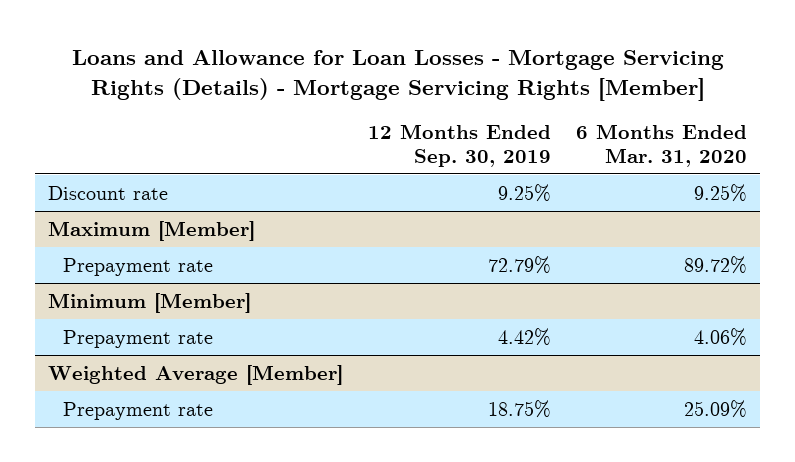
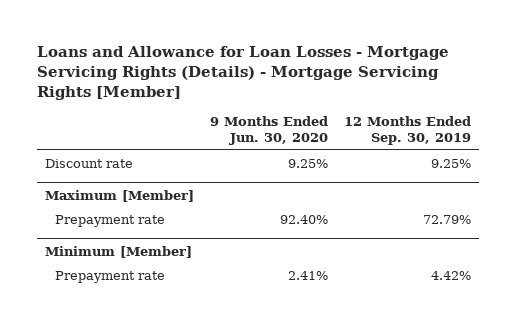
[576,124,748,167] 6 Months Ended Mar. 31, 2020 -> none
none -> [210,116,329,146] 9 Months Ended Jun. 30, 2020
[47,364,343,385] Weighted Average [Member] -> none
[63,401,214,420] Prepayment rate -> none

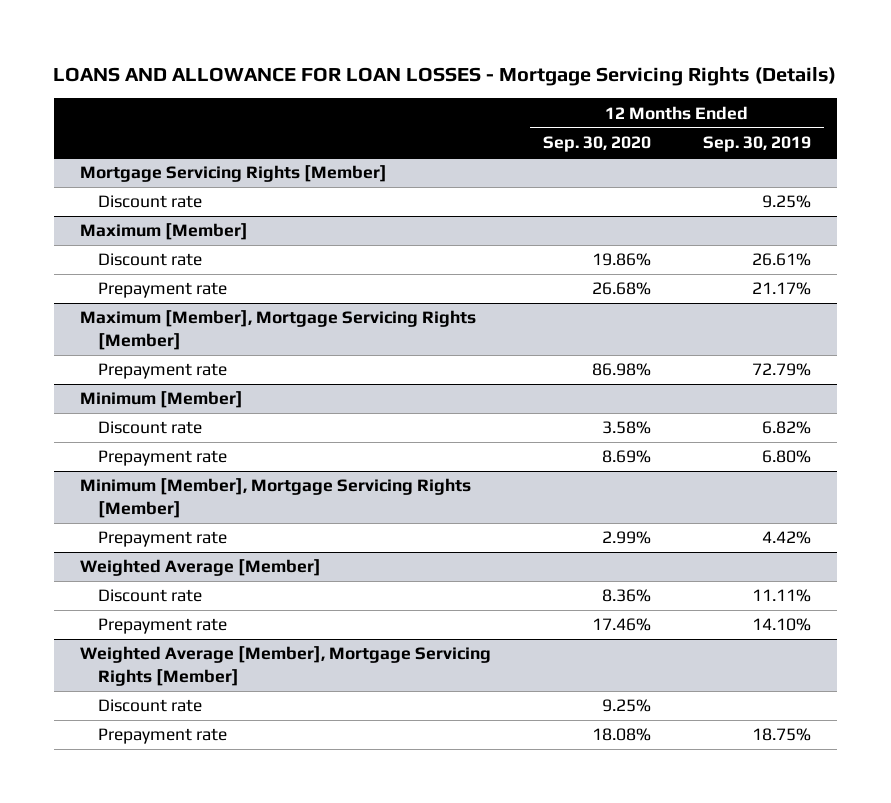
[37,46,450,100] Loans and Allowance for Loan Losses - Mortgage Servicing Rights (Details) - Mortgage Servicing Rights [Member] -> [53,66,837,86] LOANS AND ALLOWANCE FOR LOAN LOSSES - Mortgage Servicing Rights (Details)
[210,116,329,146] 9 Months Ended Jun. 30, 2020 -> none
none -> [542,136,651,153] Sep. 30, 2020
none -> [79,165,387,183] Mortgage Servicing Rights [Member]
none -> [97,253,202,267] Discount rate
none -> [97,282,227,299] Prepayment rate
none -> [79,310,476,350] Maximum [Member], Mortgage Servicing Rights [Member]
none -> [97,421,202,435] Discount rate
none -> [97,450,227,467] Prepayment rate
none -> [79,478,471,518] Minimum [Member], Mortgage Servicing Rights [Member]
none -> [79,559,321,577] Weighted Average [Member]
none -> [97,589,202,603] Discount rate
none -> [97,618,227,635] Prepayment rate
none -> [79,646,491,686] Weighted Average [Member], Mortgage Servicing Rights [Member]
none -> [97,699,202,713] Discount rate
none -> [97,728,227,745] Prepayment rate

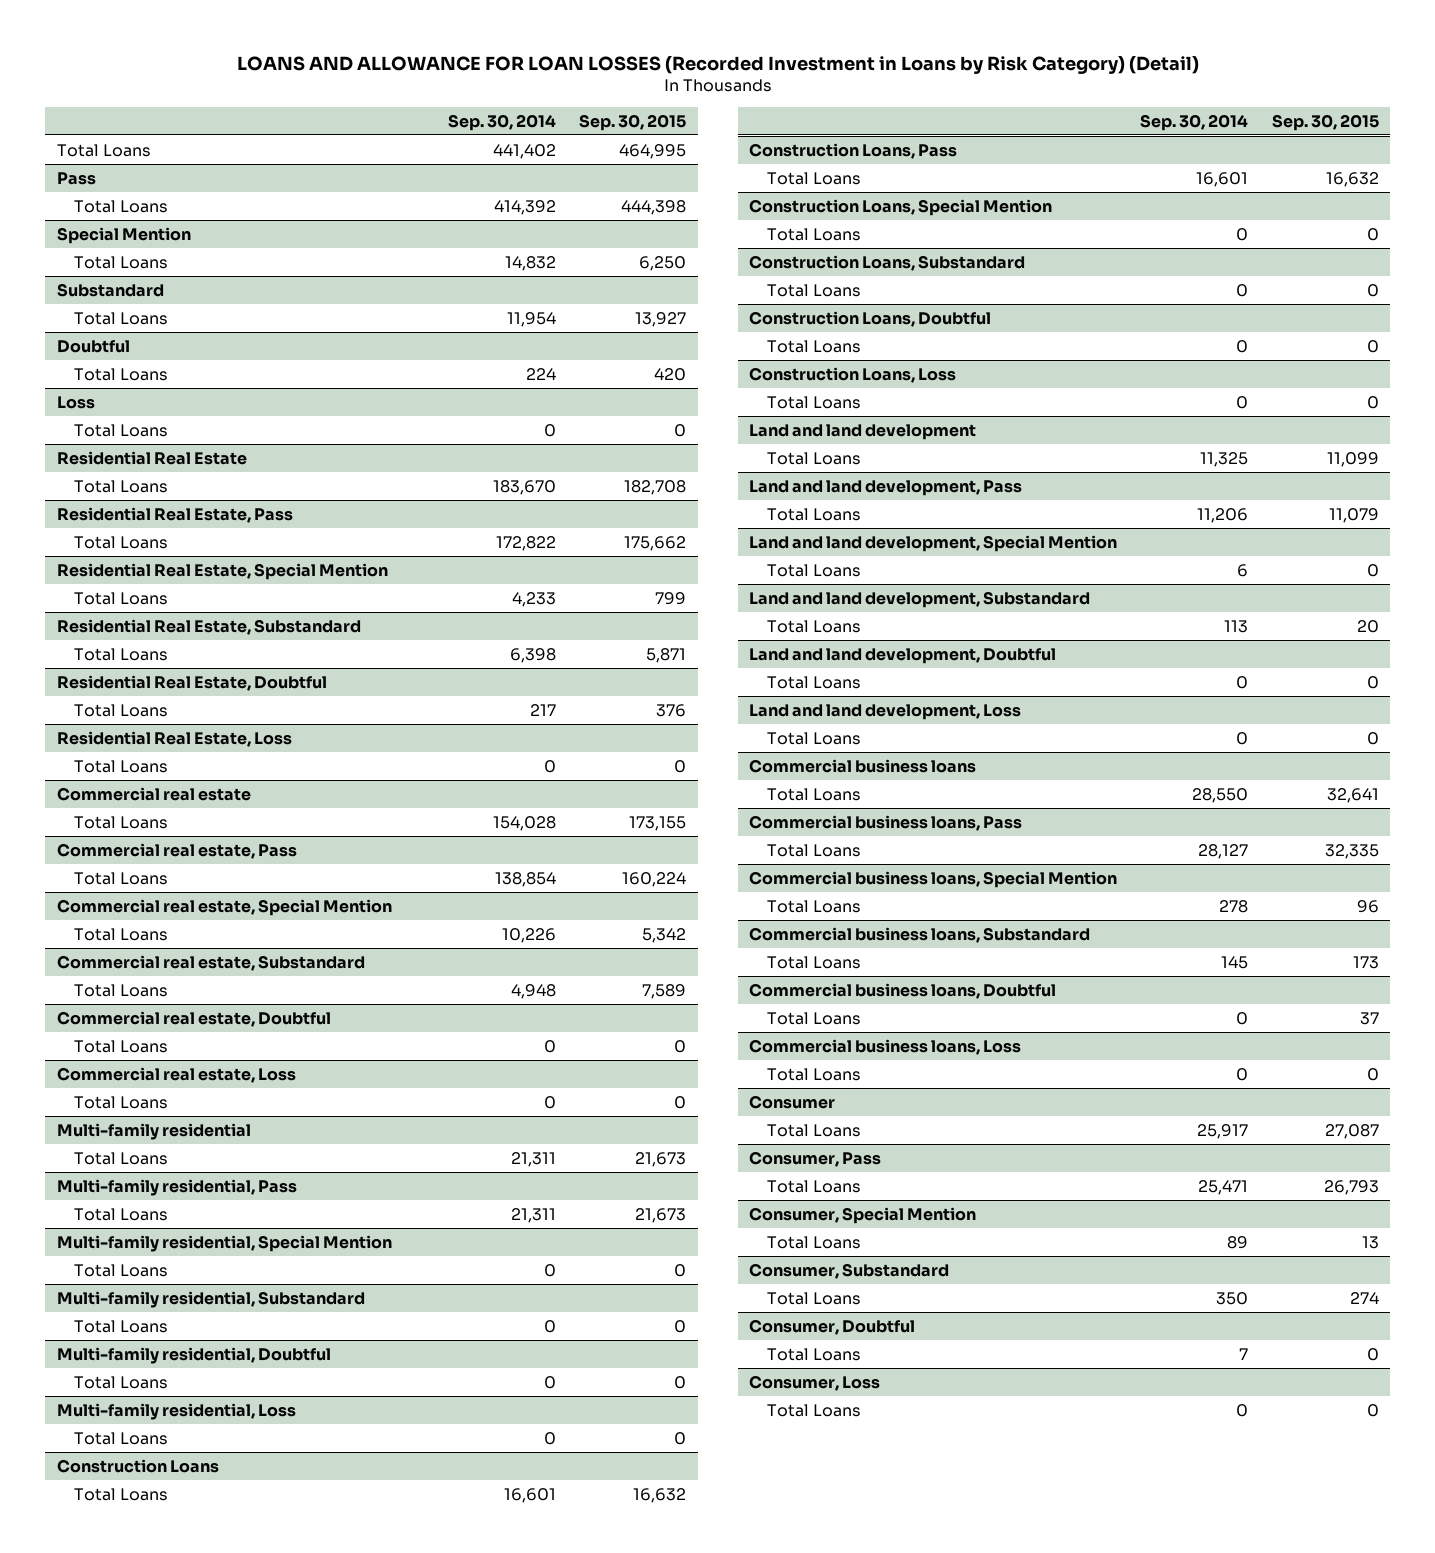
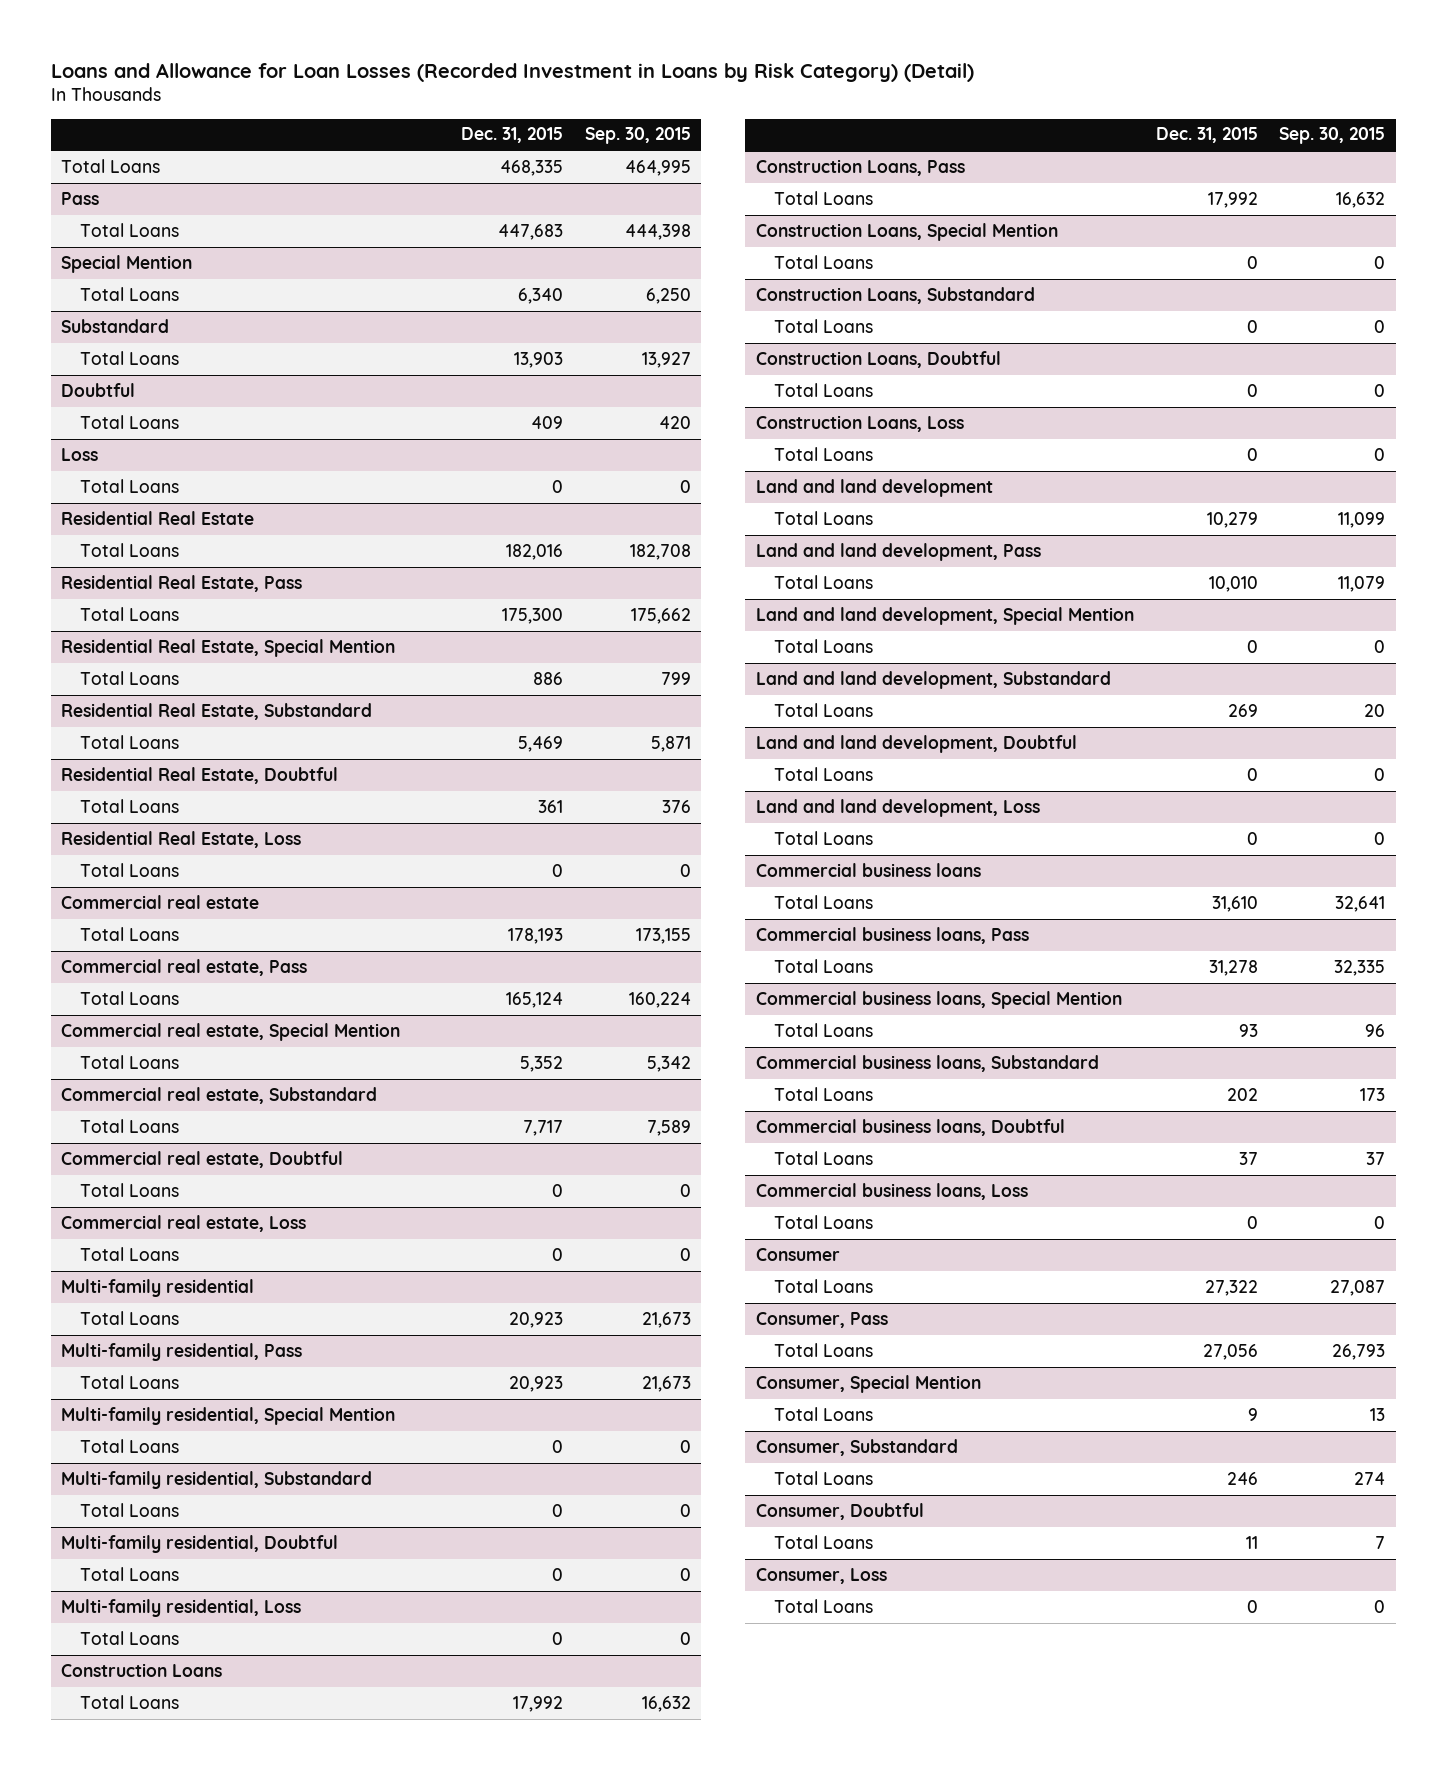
[236,55,1199,74] LOANS AND ALLOWANCE FOR LOAN LOSSES (Recorded Investment in Loans by Risk Category) (Detail) -> [50,62,974,82] Loans and Allowance for Loan Losses (Recorded Investment in Loans by Risk Category) (Detail)
[448,113,557,131] Sep. 30, 2014 -> none
none -> [460,127,563,144] Dec. 31, 2015
[1366,1347,1379,1361] 0 -> [1375,1535,1386,1549] 7

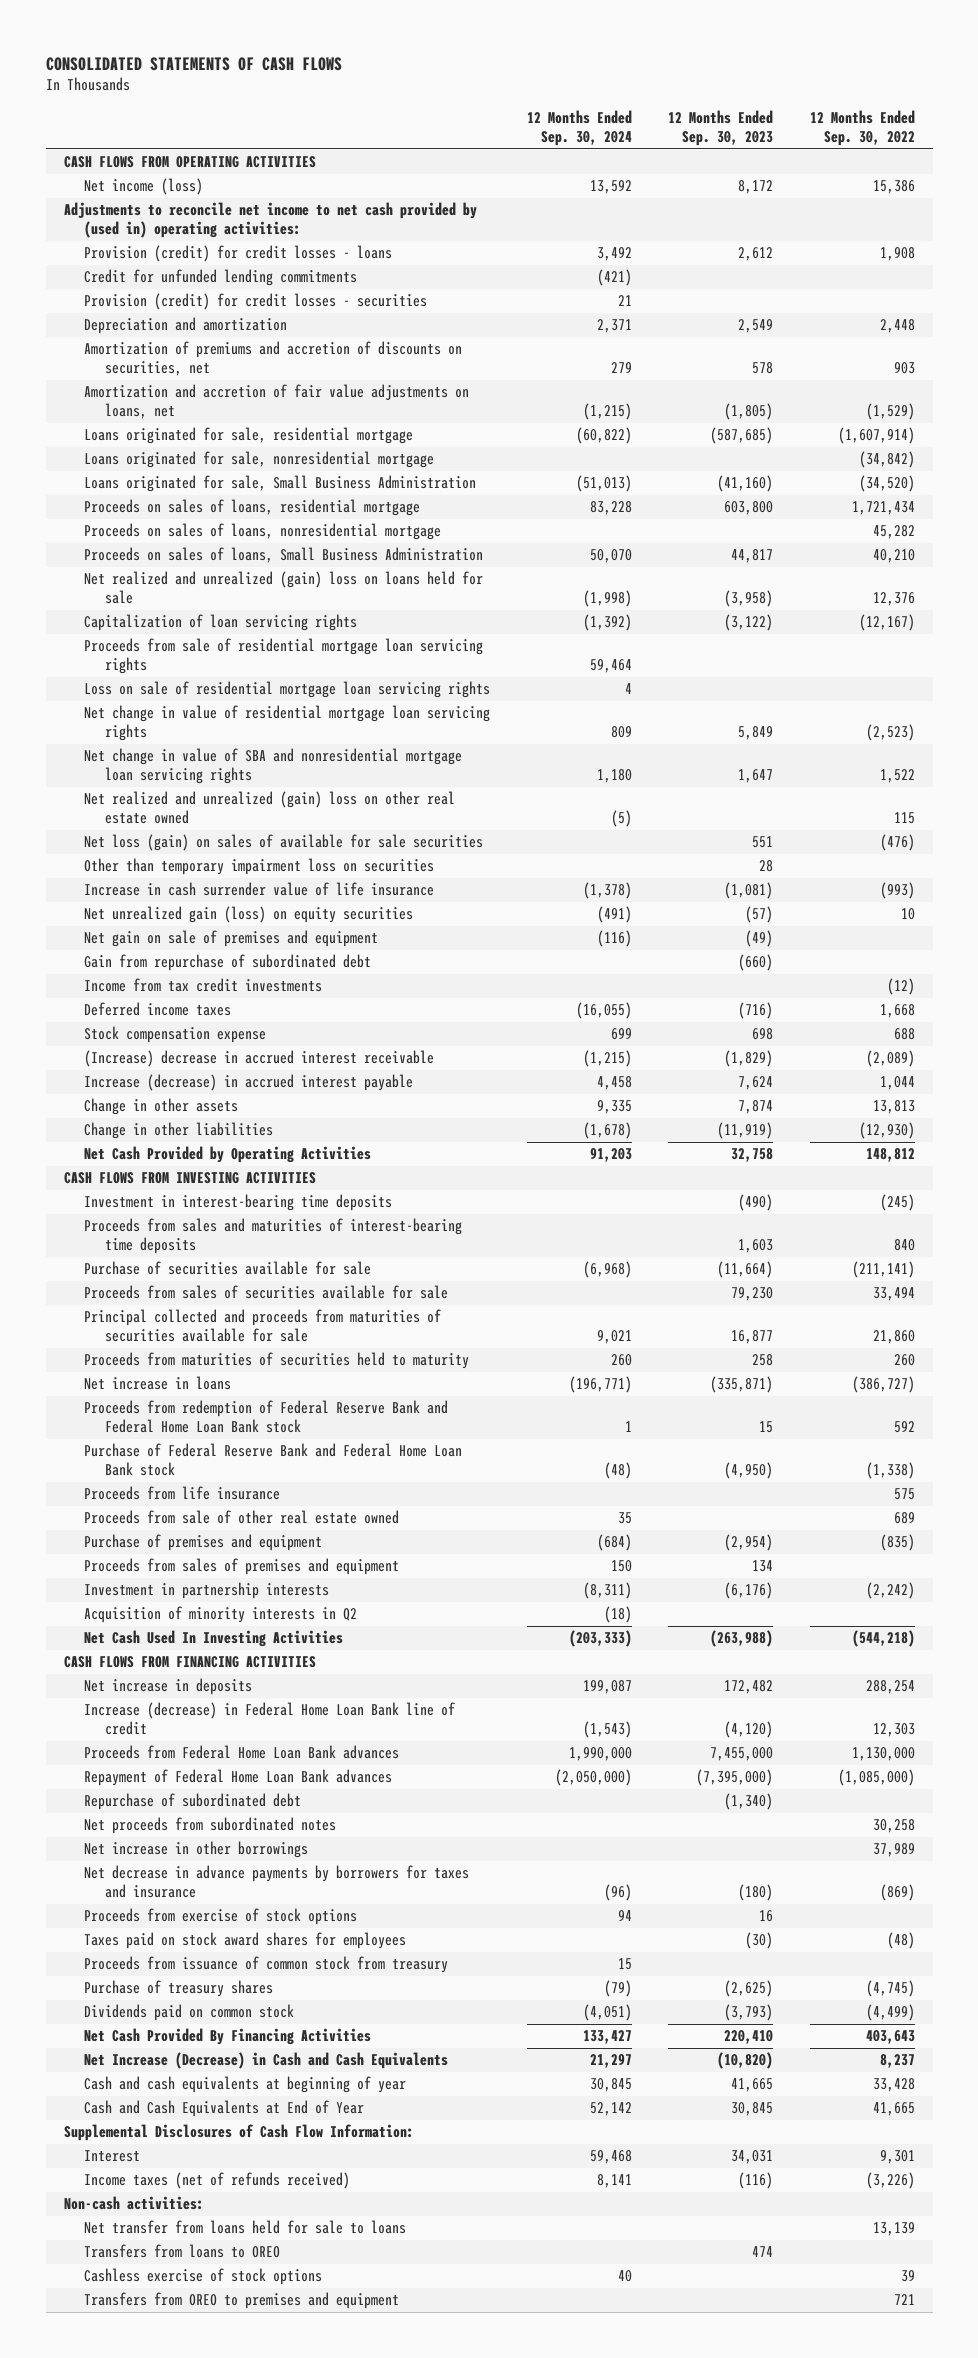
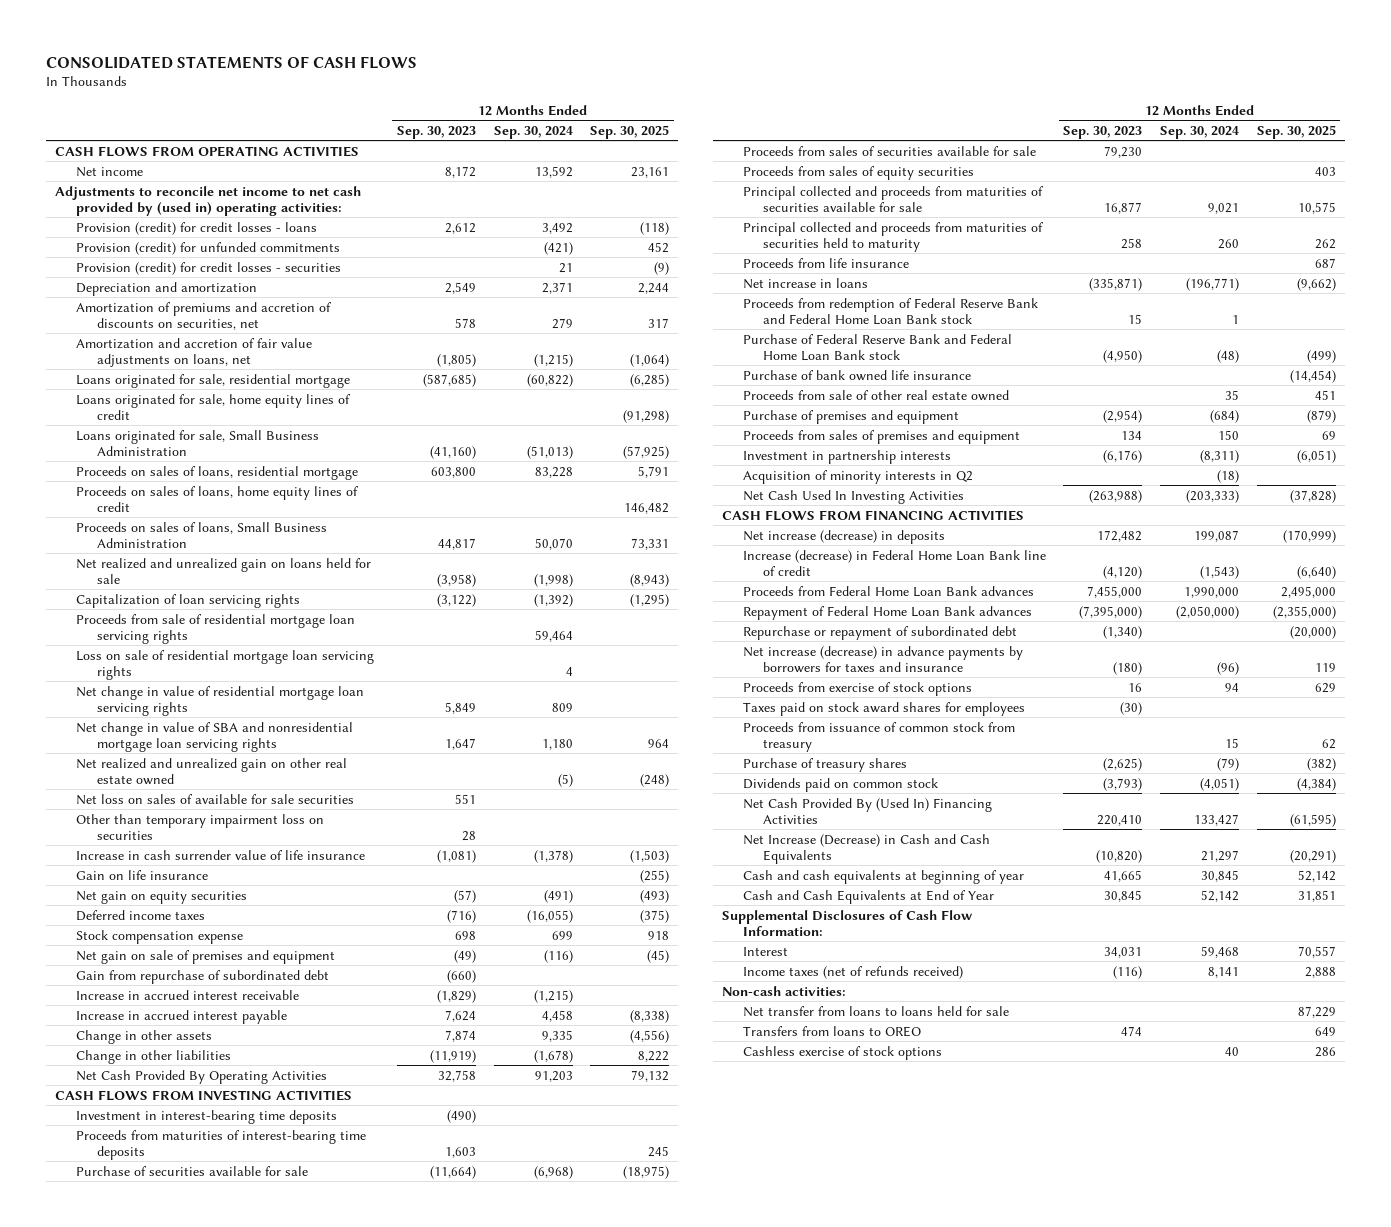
[809,110,915,146] 12 Months Ended Sep. 30, 2022 -> none
none -> [590,124,670,139] Sep. 30, 2025
[84,178,204,196] Net income (loss) -> [76,166,144,177] Net income
[84,269,358,287] Credit for unfunded lending commitments -> [76,241,341,255] Provision (credit) for unfunded commitments
[84,451,435,469] Loans originated for sale, nonresidential mortgage -> [76,393,352,420] Loans originated for sale, home equity lines of credit
[84,523,442,541] Proceeds on sales of loans, nonresidential mortgage -> none
none -> [76,485,360,512] Proceeds on sales of loans, home equity lines of credit
[84,571,484,605] Net realized and unrealized (gain) loss on loans held for sale -> [76,557,372,584] Net realized and unrealized gain on loans held for sale
[84,791,456,825] Net realized and unrealized (gain) loss on other real estate owned -> [76,757,348,785] Net realized and unrealized gain on other real estate owned
[84,834,484,852] Net loss (gain) on sales of available for sale securities -> [76,793,355,805] Net loss on sales of available for sale securities
[84,978,323,993] Income from tax credit investments -> none
none -> [76,869,209,880] Gain on life insurance
[84,906,414,924] Net unrealized gain (loss) on equity securities -> [76,890,248,904] Net gain on equity securities
[84,930,379,948] Net gain on sale of premises and equipment -> [76,949,336,964] Net gain on sale of premises and equipment
[84,954,372,972] Gain from repurchase of subordinated debt -> [76,969,330,984] Gain from repurchase of subordinated debt
[84,1050,435,1068] (Increase) decrease in accrued interest receivable -> [76,989,300,1000] Increase in accrued interest receivable
[84,1074,414,1092] Increase (decrease) in accrued interest payable -> [76,1009,288,1024] Increase in accrued interest payable
[84,1146,372,1164] Net Cash Provided by Operating Activities -> [76,1069,328,1084] Net Cash Provided By Operating Activities
[84,1218,463,1255] Proceeds from sales and maturities of interest-bearing time deposits -> [76,1129,367,1160] Proceeds from maturities of interest-bearing time deposits
none -> [742,165,974,180] Proceeds from sales of equity securities
[84,1352,470,1370] Proceeds from maturities of securities held to maturity -> [742,221,1044,252] Principal collected and proceeds from maturities of securities held to maturity
[84,1486,281,1501] Proceeds from life insurance -> [742,257,909,268] Proceeds from life insurance
none -> [742,369,971,381] Purchase of bank owned life insurance
[84,1678,253,1696] Net increase in deposits -> [742,529,945,544] Net increase (decrease) in deposits
[84,1817,337,1835] Net proceeds from subordinated notes -> none
[84,1841,309,1859] Net increase in other borrowings -> none
[84,1793,302,1811] Repurchase of subordinated debt -> [742,625,1017,640] Repurchase or repayment of subordinated debt
[84,1865,470,1899] Net decrease in advance payments by borrowers for taxes and insurance -> [742,645,1023,673] Net increase (decrease) in advance payments by borrowers for taxes and insurance
[84,2028,372,2046] Net Cash Provided By Financing Activities -> [742,797,992,824] Net Cash Provided By (Used In) Financing Activities
[84,2220,407,2235] Net transfer from loans held for sale to loans -> [742,1005,1009,1017] Net transfer from loans to loans held for sale
[84,2292,400,2310] Transfers from OREO to premises and equipment -> none

